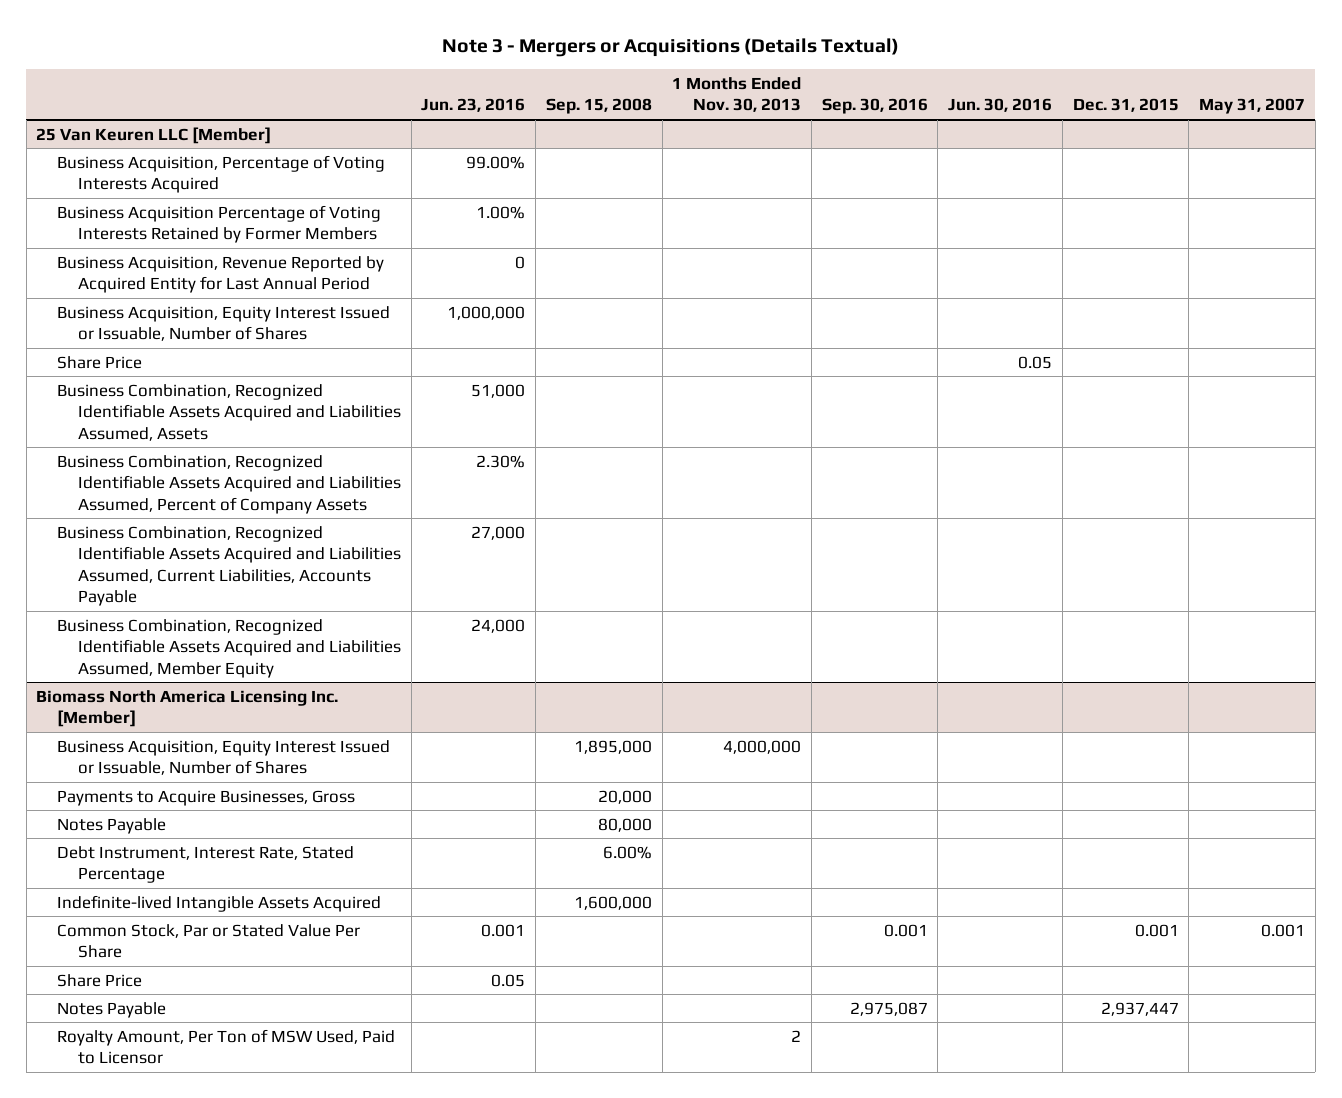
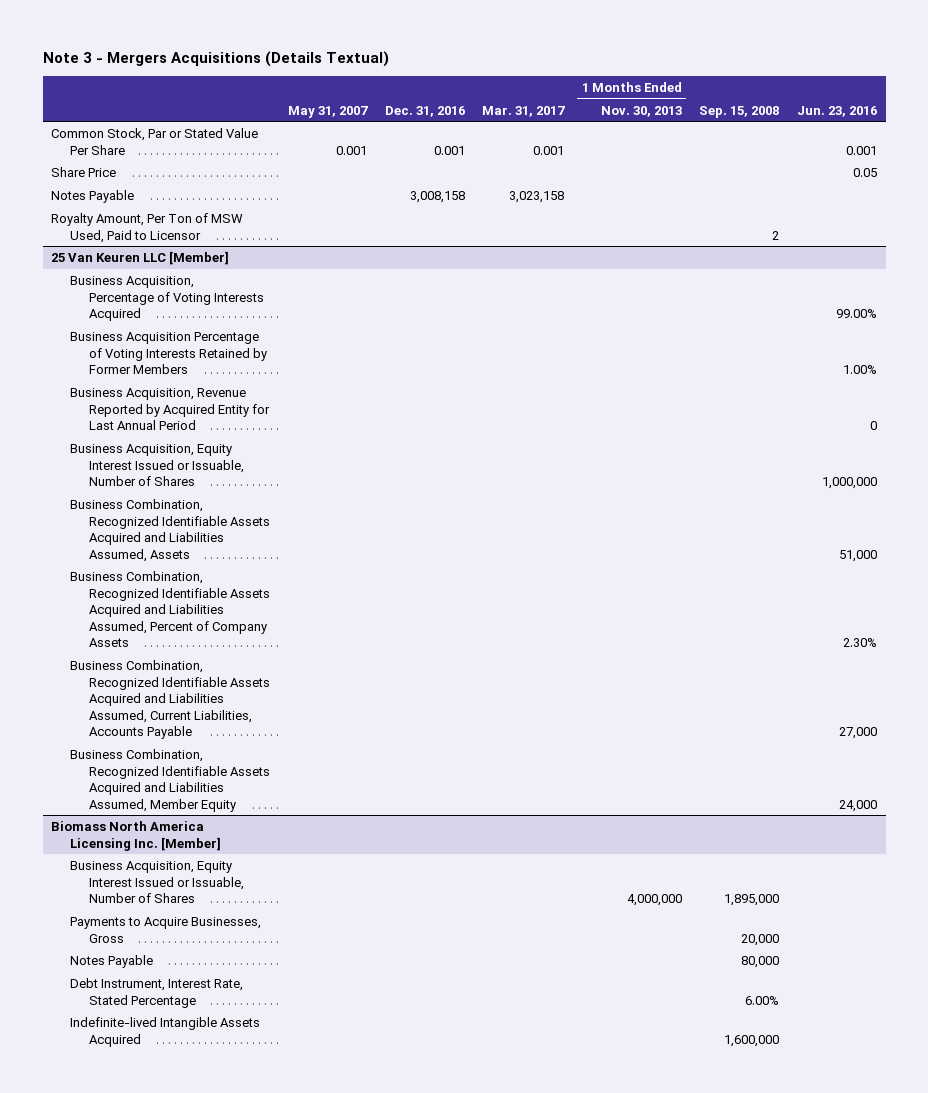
[441,38,899,58] Note 3 - Mergers or Acquisitions (Details Textual) -> [42,50,389,67] Note 3 - Mergers Acquisitions (Details Textual)
[821,98,928,115] Sep. 30, 2016 -> none
[948,98,1053,113] Jun. 30, 2016 -> none
[1072,98,1179,113] Dec. 31, 2015 -> none
none -> [384,105,465,117] Dec. 31, 2016
none -> [482,105,566,117] Mar. 31, 2017
none -> [51,127,259,155] Common Stock, Par or Stated Value Per Share
none -> [51,166,117,177] Share Price
none -> [51,189,135,203] Notes Payable
none -> [51,212,244,243] Royalty Amount, Per Ton of MSW Used, Paid to Licensor
[57,355,143,369] Share Price -> none
[57,923,361,959] Common Stock, Par or Stated Value Per Share -> none
[57,973,143,987] Share Price -> none
[57,1001,167,1018] Notes Payable -> none
[57,1028,396,1065] Royalty Amount, Per Ton of MSW Used, Paid to Licensor -> none

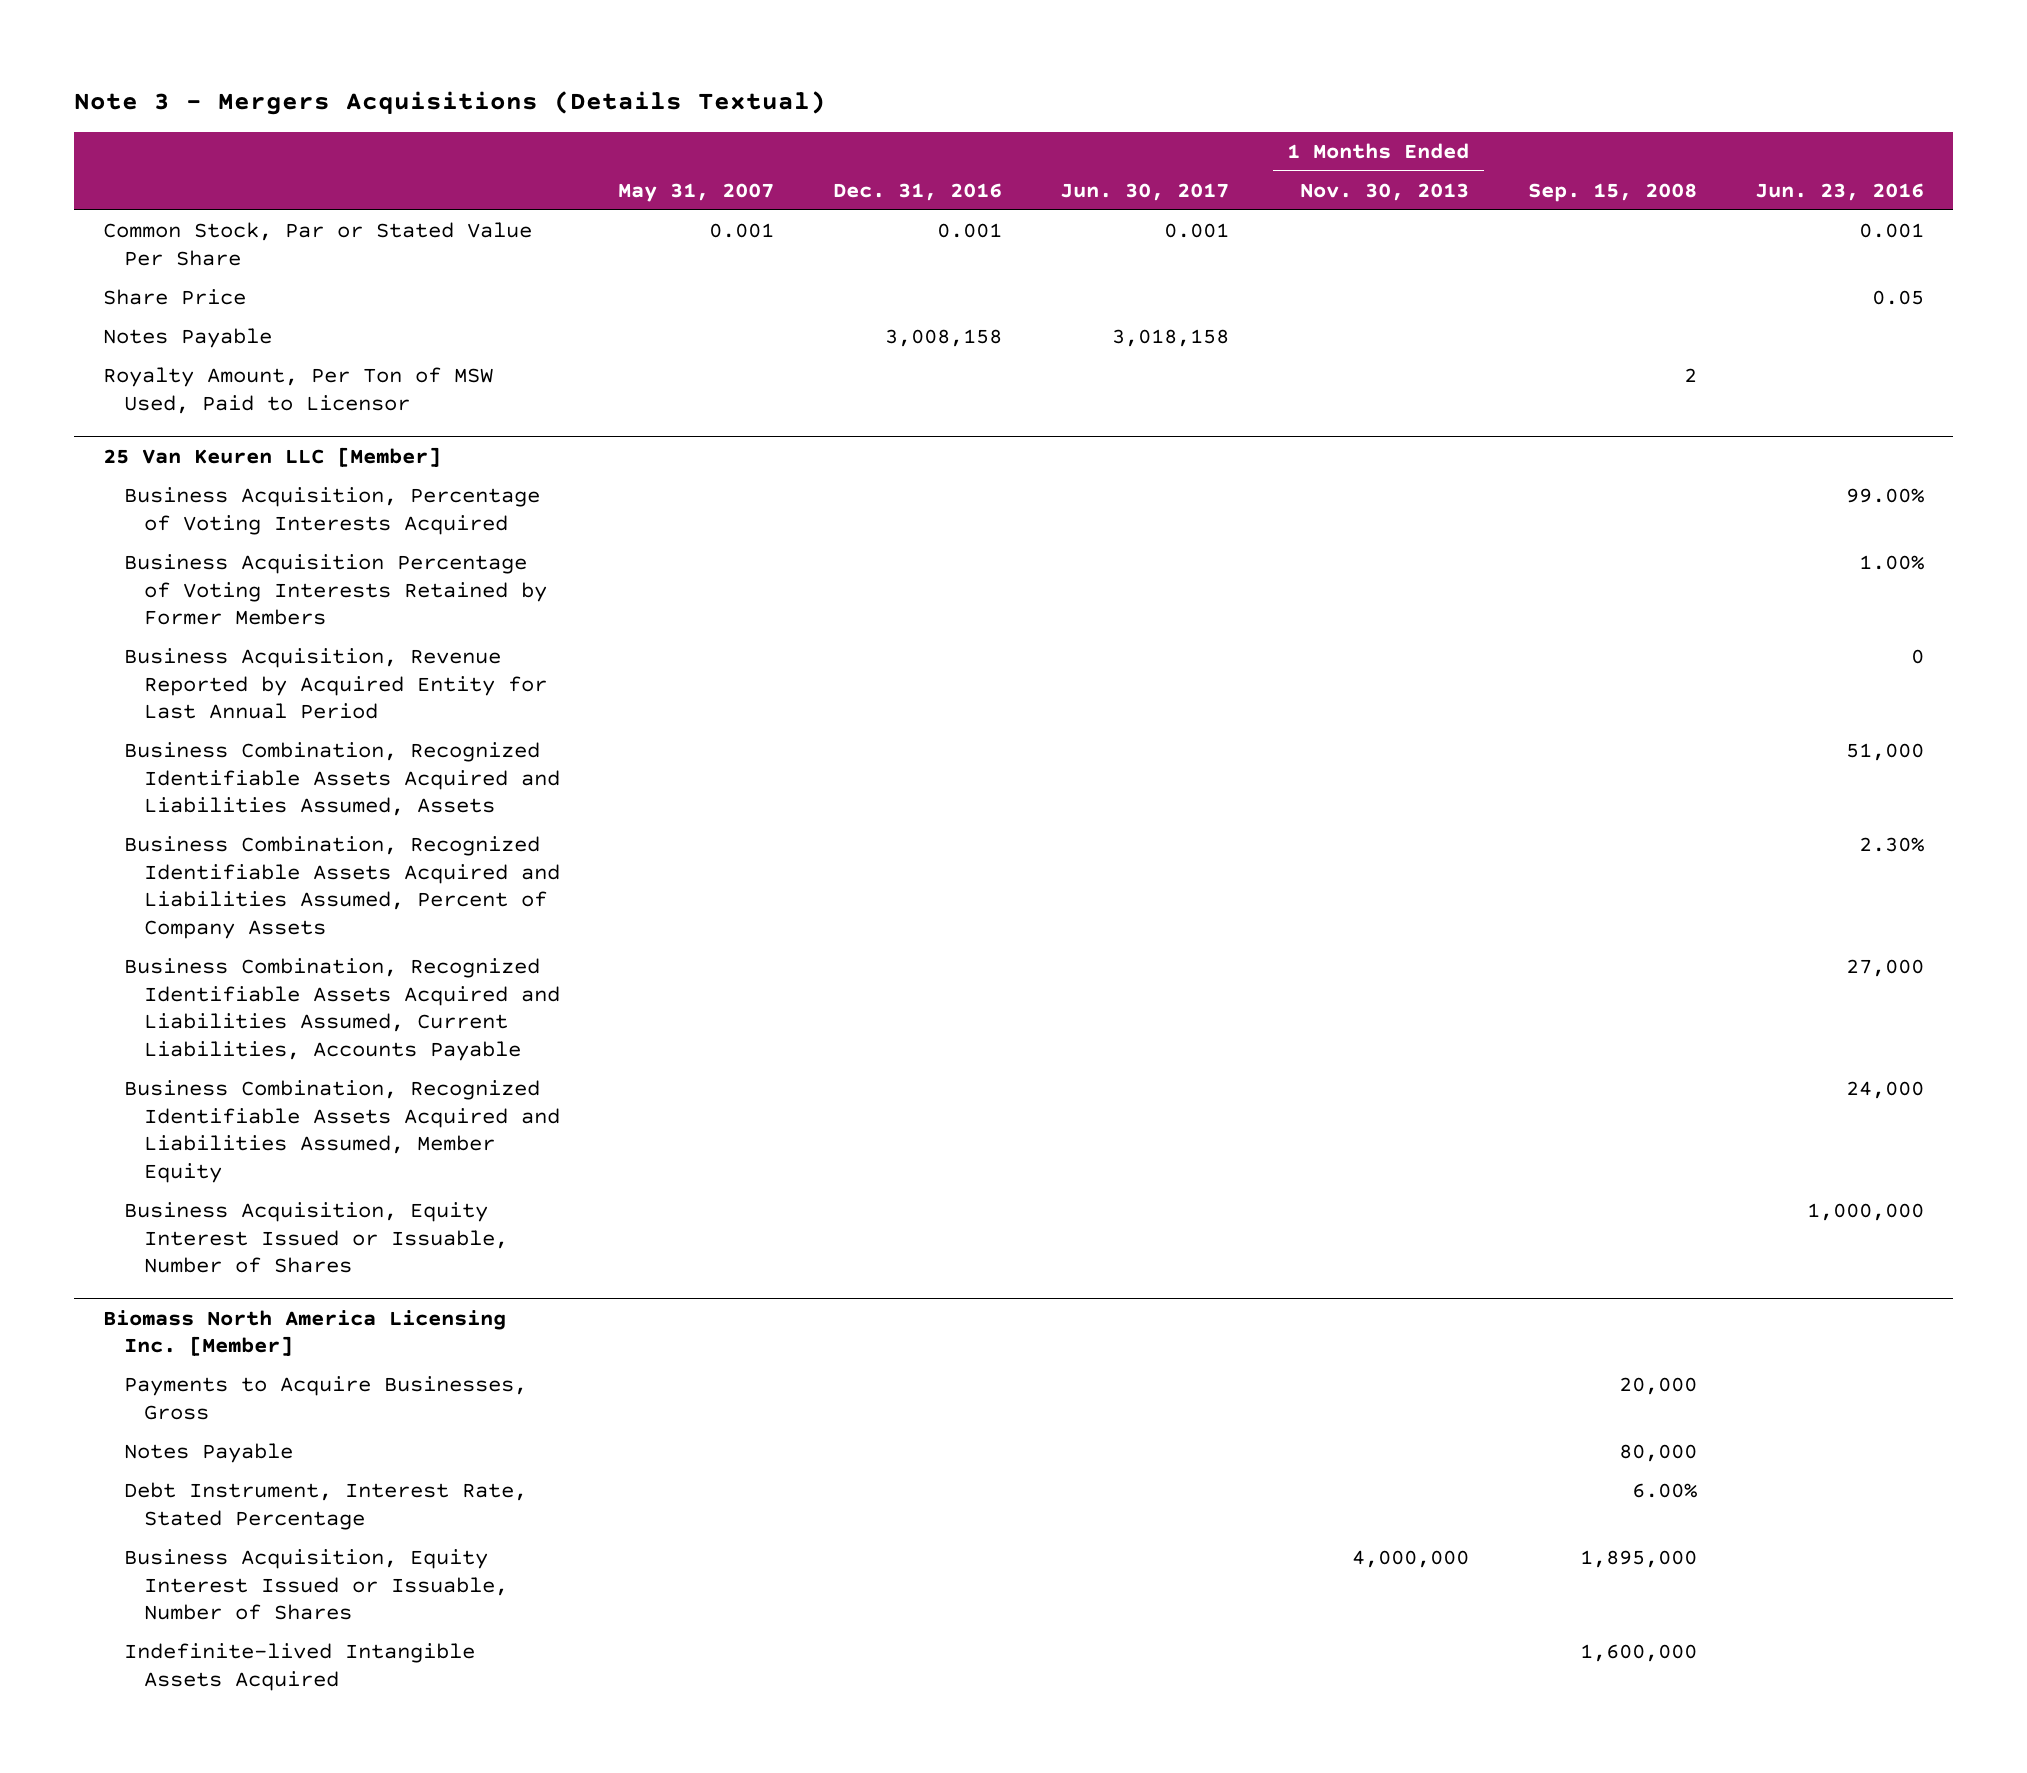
[482,105,566,117] Mar. 31, 2017 -> none
none -> [1059,182,1229,201] Jun. 30, 2017
[70,443,245,487] Business Acquisition, Equity Interest Issued or Issuable, Number of Shares -> [123,1202,508,1274] Business Acquisition, Equity Interest Issued or Issuable, Number of Shares
[70,860,245,904] Business Acquisition, Equity Interest Issued or Issuable, Number of Shares -> [123,1549,508,1621] Business Acquisition, Equity Interest Issued or Issuable, Number of Shares

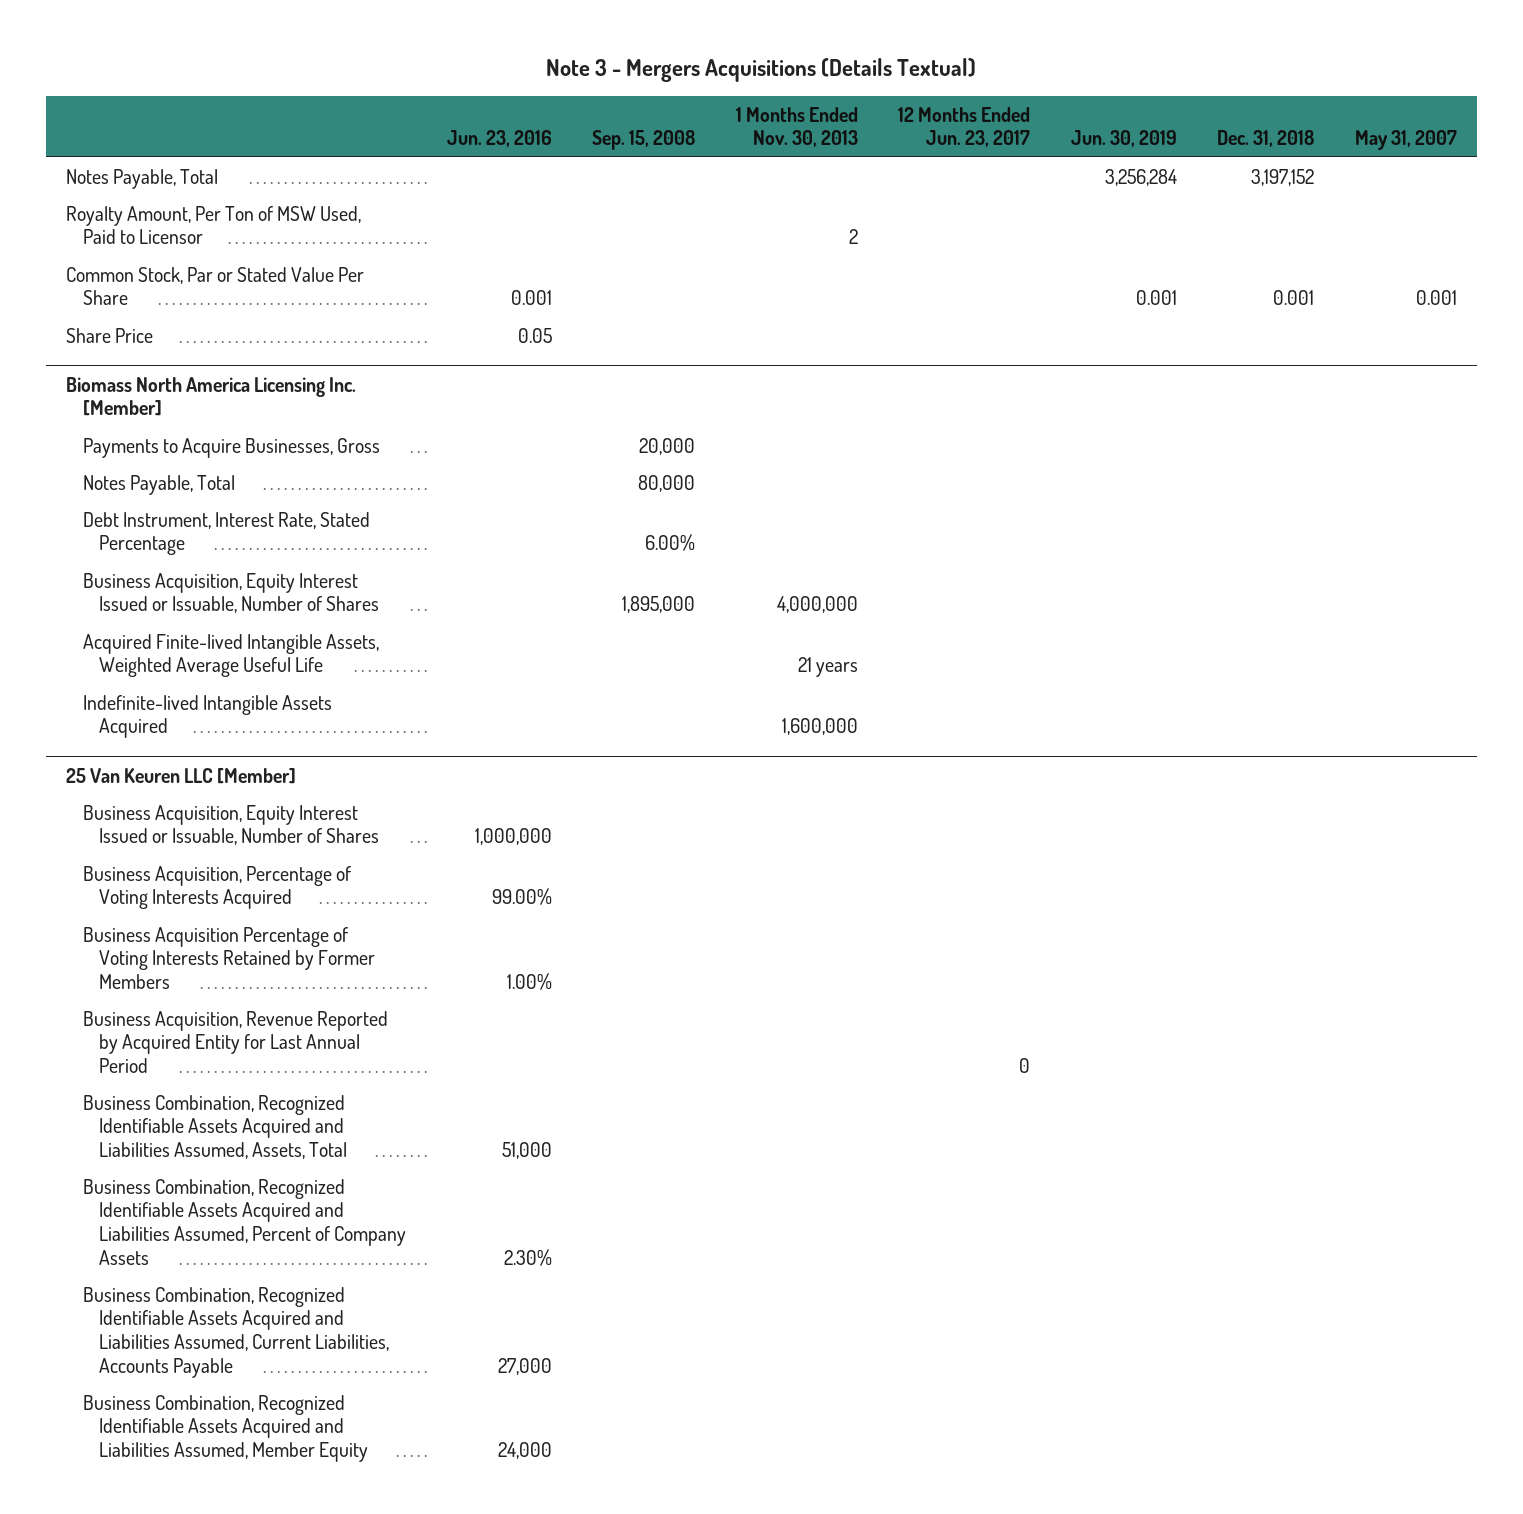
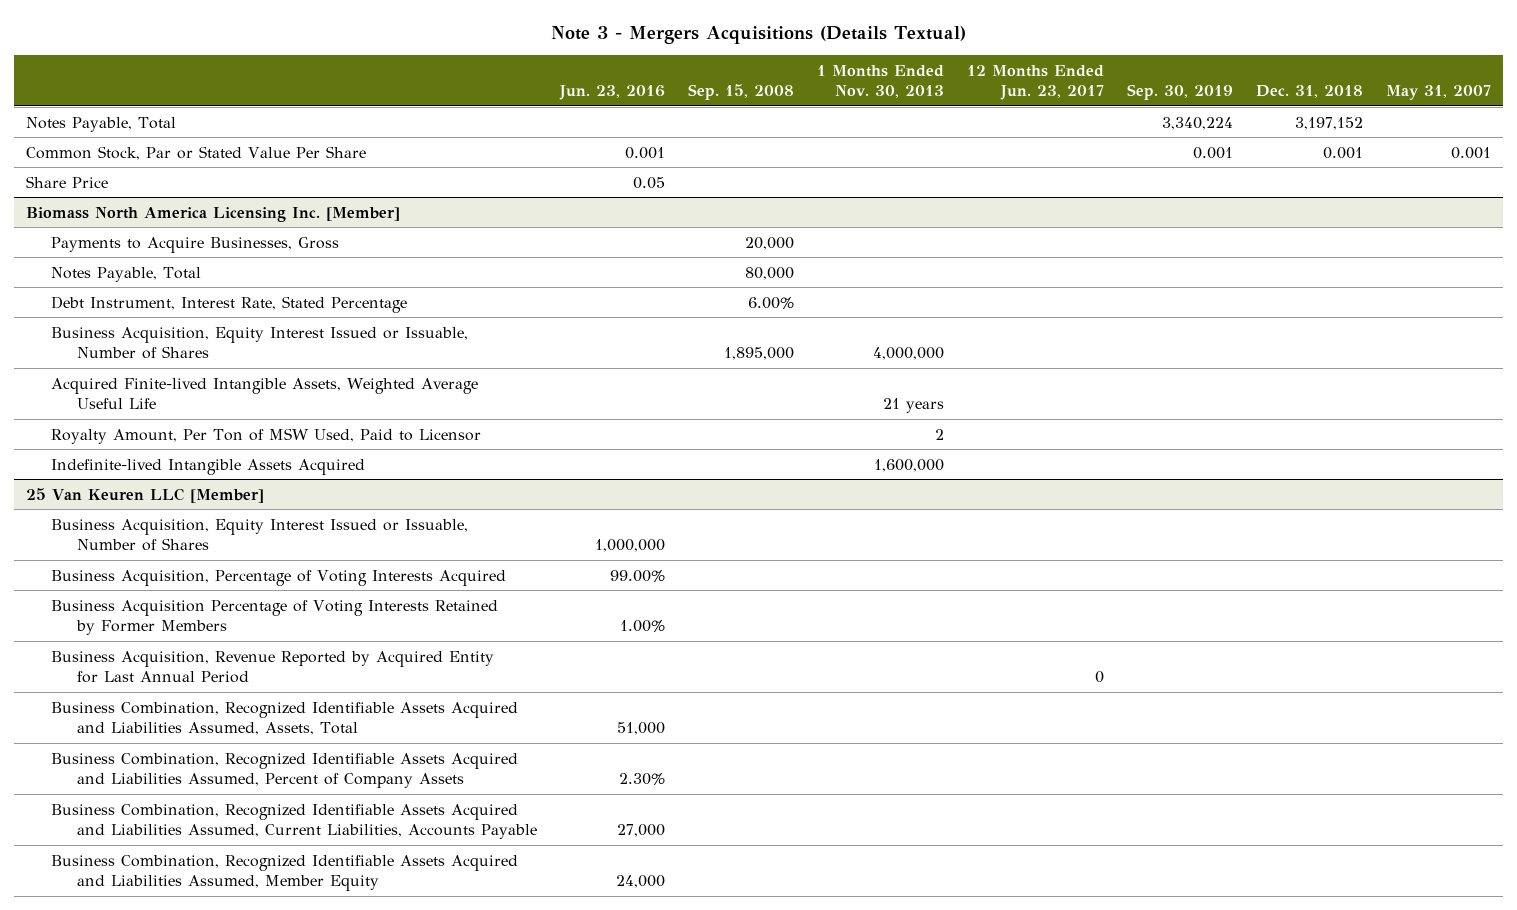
[1070,130,1177,148] Jun. 30, 2019 -> none
none -> [1127,84,1234,101] Sep. 30, 2019
[66,205,362,245] Royalty Amount, Per Ton of MSW Used, Paid to Licensor -> none
none -> [51,427,482,444] Royalty Amount, Per Ton of MSW Used, Paid to Licensor

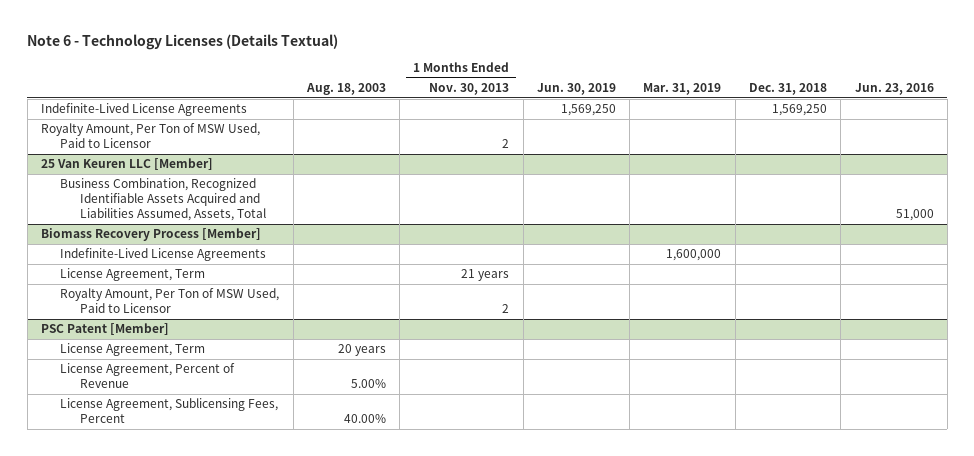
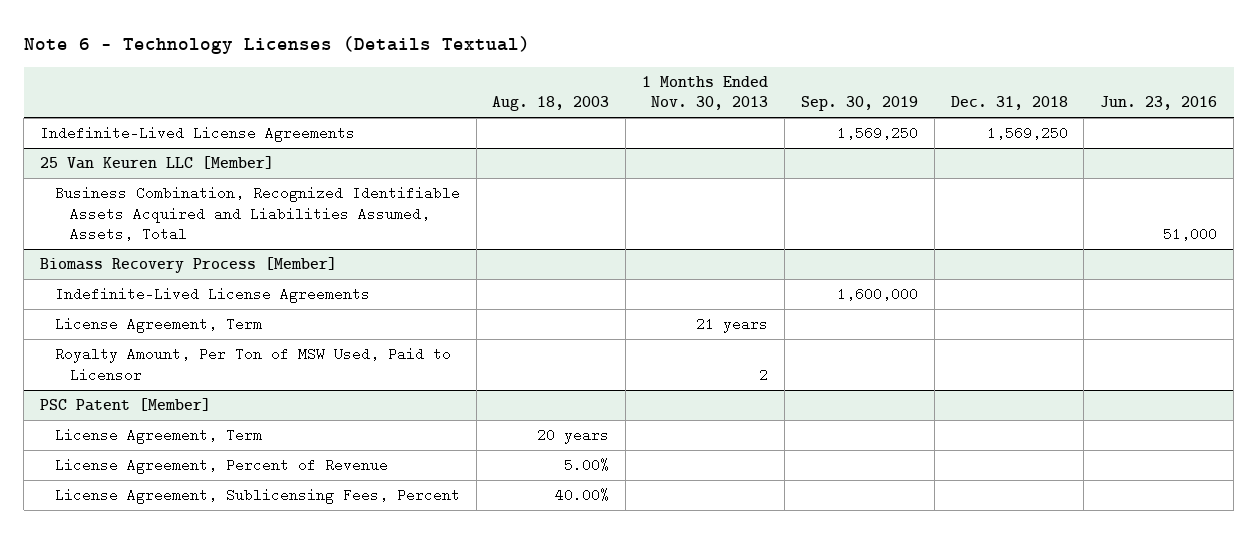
[536,83,616,96] Jun. 30, 2019 -> none
[643,83,722,96] Mar. 31, 2019 -> none
none -> [800,96,918,112] Sep. 30, 2019
[40,123,260,149] Royalty Amount, Per Ton of MSW Used, Paid to Licensor -> none

